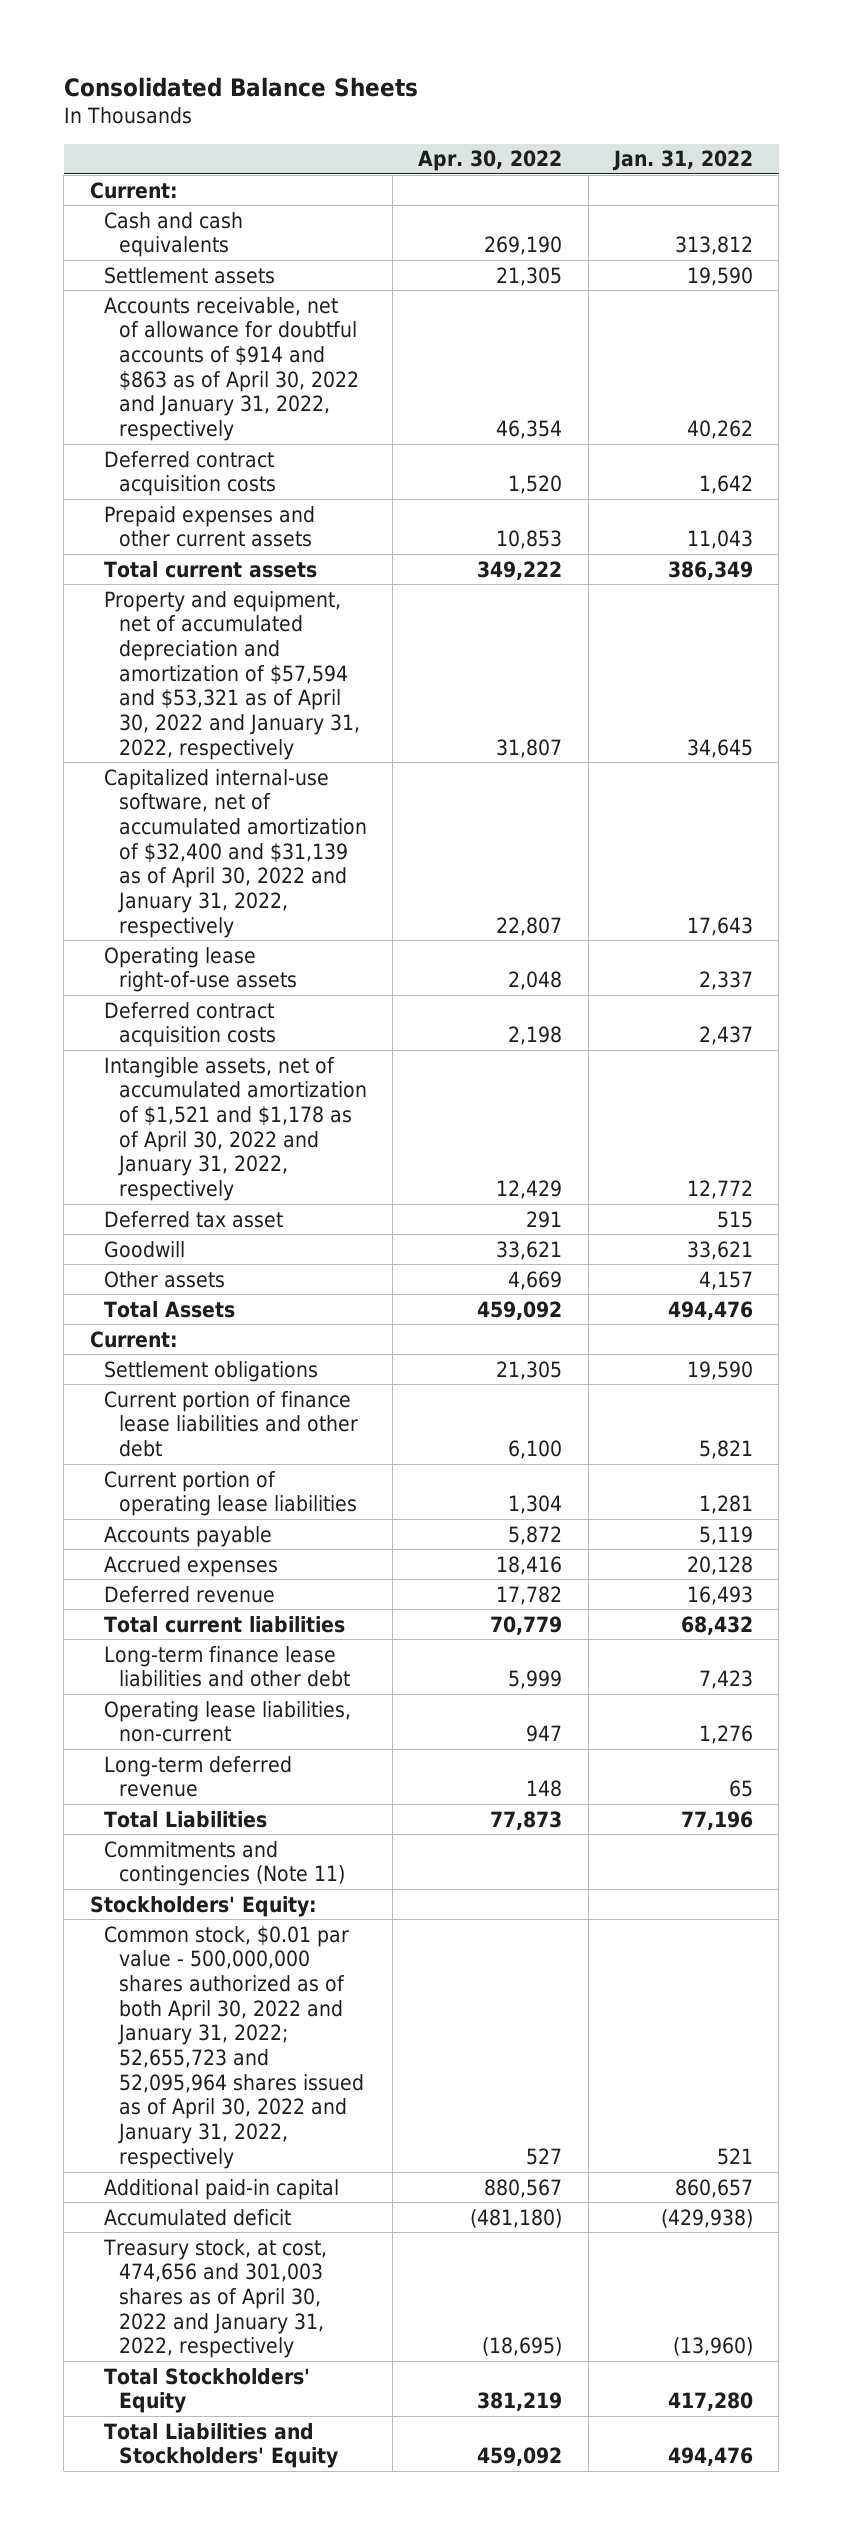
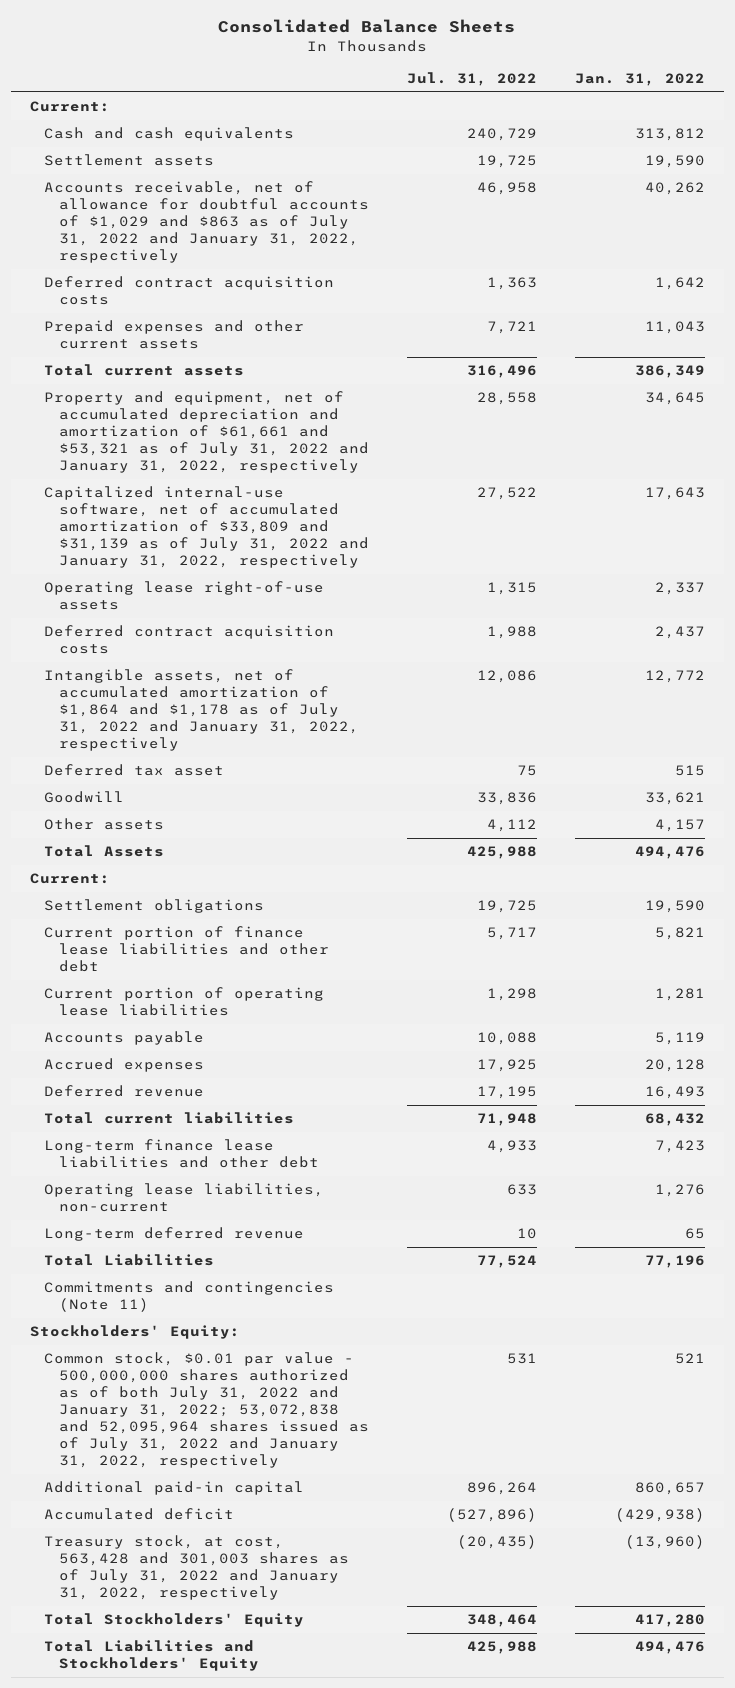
[418,150,563,172] Apr. 30, 2022 -> none
none -> [406,71,537,86] Jul. 31, 2022
[104,296,359,442] Accounts receivable, net of allowance for doubtful accounts of $914 and $863 as of April 30, 2022 and January 31, 2022, respectively -> [44,181,369,263] Accounts receivable, net of allowance for doubtful accounts of $1,029 and $863 as of July 31, 2022 and January 31, 2022, respectively
[104,590,360,760] Property and equipment, net of accumulated depreciation and amortization of $57,594 and $53,321 as of April 30, 2022 and January 31, 2022, respectively -> [44,391,369,473] Property and equipment, net of accumulated depreciation and amortization of $61,661 and $53,321 as of July 31, 2022 and January 31, 2022, respectively
[104,768,367,938] Capitalized internal-use software, net of accumulated amortization of $32,400 and $31,139 as of April 30, 2022 and January 31, 2022, respectively -> [44,486,369,568] Capitalized internal-use software, net of accumulated amortization of $33,809 and $31,139 as of July 31, 2022 and January 31, 2022, respectively
[104,1056,367,1202] Intangible assets, net of accumulated amortization of $1,521 and $1,178 as of April 30, 2022 and January 31, 2022, respectively -> [44,669,359,751] Intangible assets, net of accumulated amortization of $1,864 and $1,178 as of July 31, 2022 and January 31, 2022, respectively
[104,1925,364,2169] Common stock, $0.01 par value - 500,000,000 shares authorized as of both April 30, 2022 and January 31, 2022; 52,655,723 and 52,095,964 shares issued as of April 30, 2022 and January 31, 2022, respectively -> [44,1352,369,1468] Common stock, $0.01 par value - 500,000,000 shares authorized as of both July 31, 2022 and January 31, 2022; 53,072,838 and 52,095,964 shares issued as of July 31, 2022 and January 31, 2022, respectively
[103,2238,328,2359] Treasury stock, at cost, 474,656 and 301,003 shares as of April 30, 2022 and January 31, 2022, respectively -> [44,1535,349,1601] Treasury stock, at cost, 563,428 and 301,003 shares as of July 31, 2022 and January 31, 2022, respectively

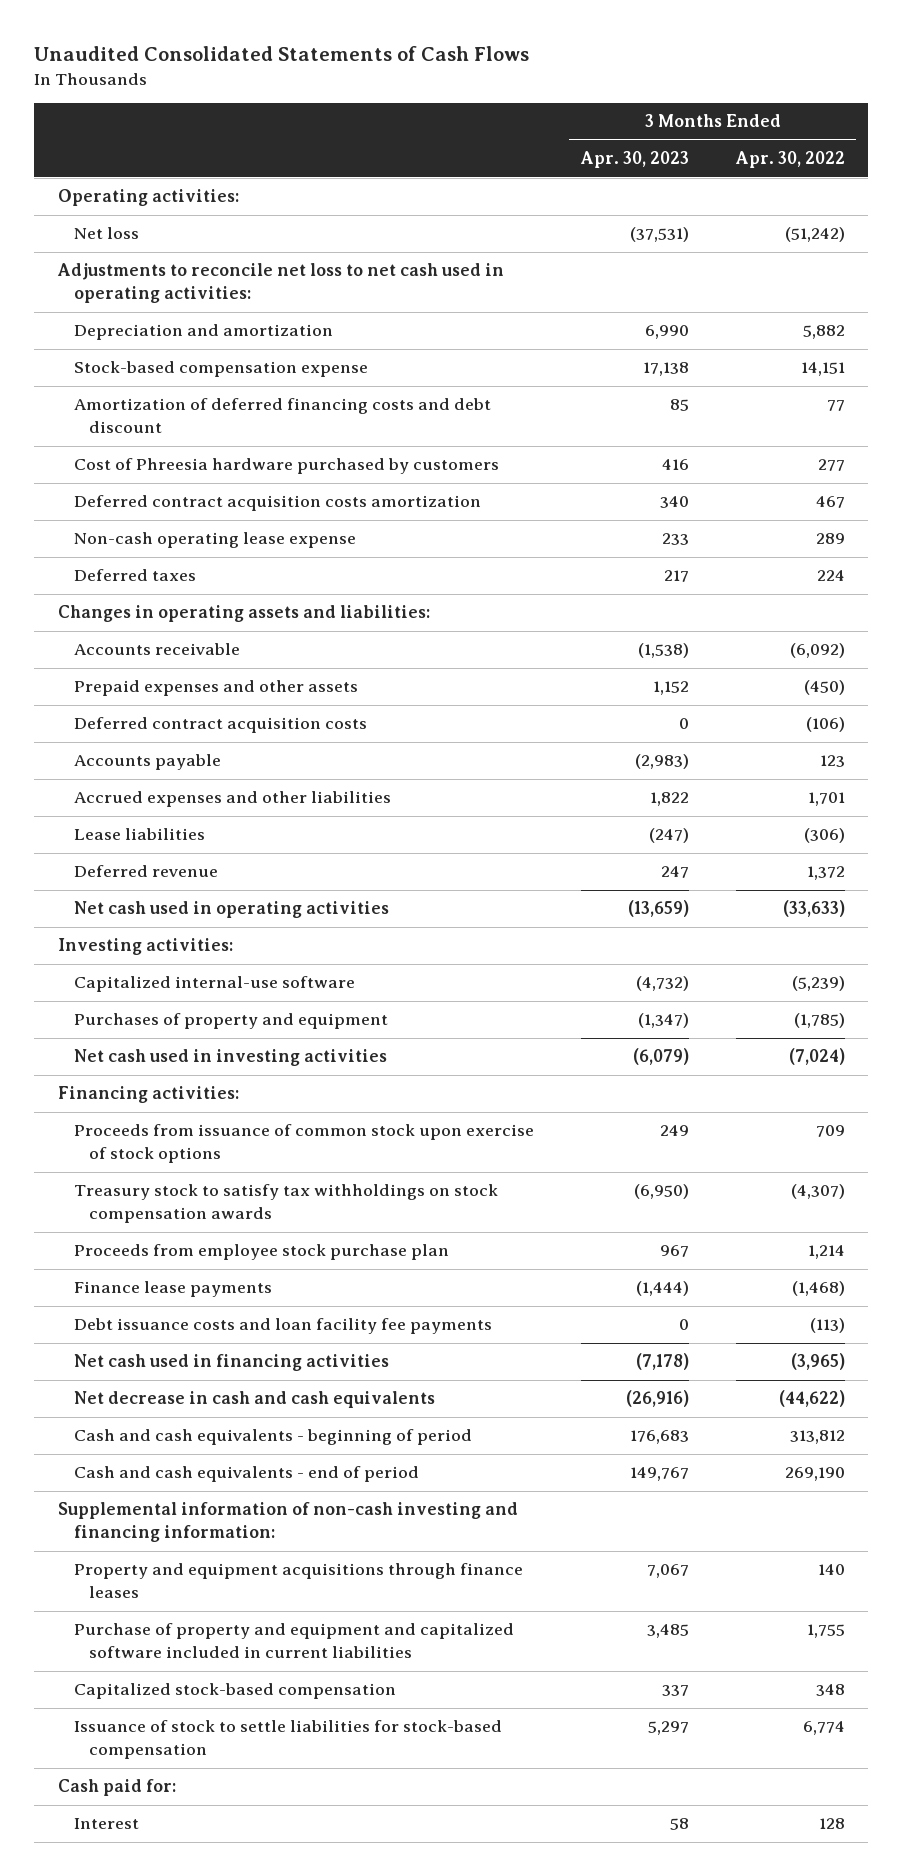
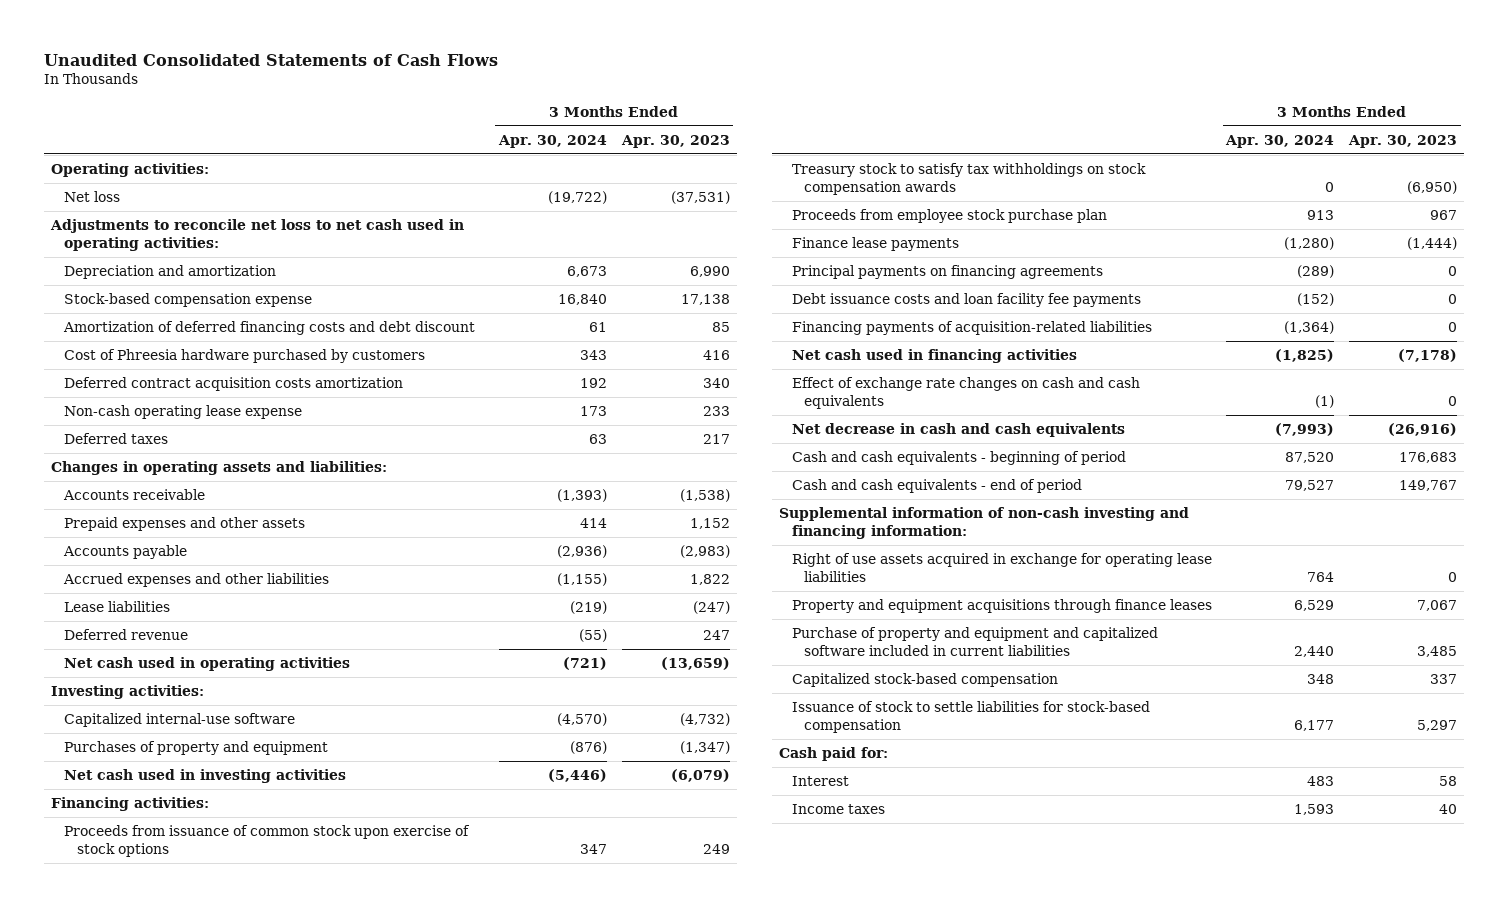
[734,151,845,169] Apr. 30, 2022 -> none
none -> [497,134,607,148] Apr. 30, 2024
[73,717,367,734] Deferred contract acquisition costs -> none
none -> [791,264,1103,279] Principal payments on financing agreements
none -> [791,320,1152,335] Financing payments of acquisition-related liabilities
none -> [791,376,1140,409] Effect of exchange rate changes on cash and cash equivalents
none -> [791,552,1212,582] Right of use assets acquired in exchange for operating lease liabilities
none -> [791,803,885,814] Income taxes

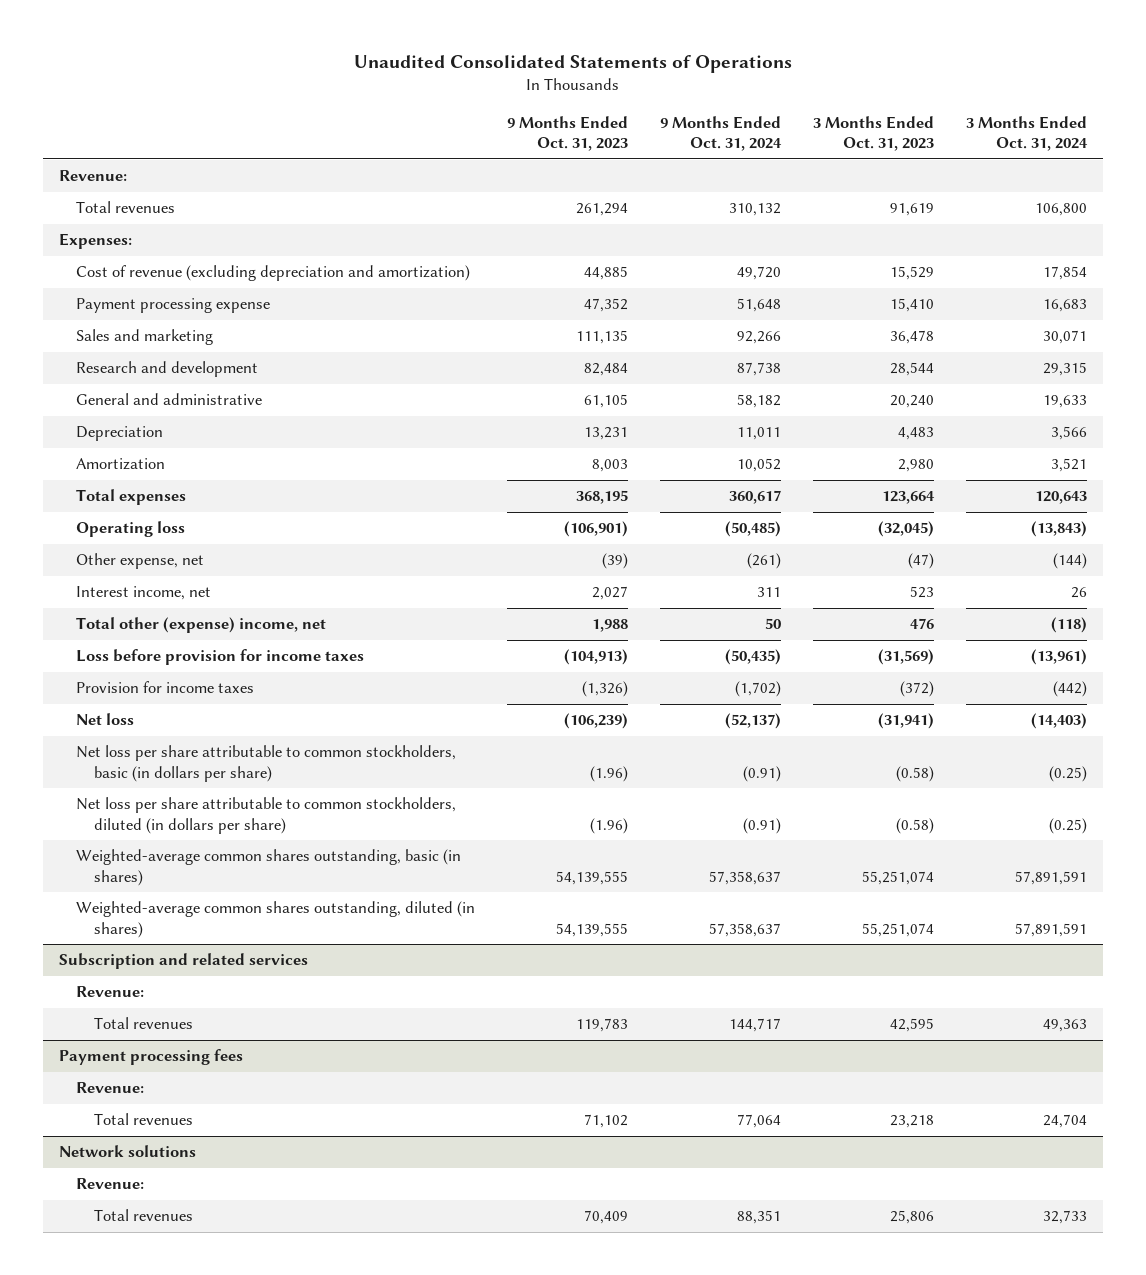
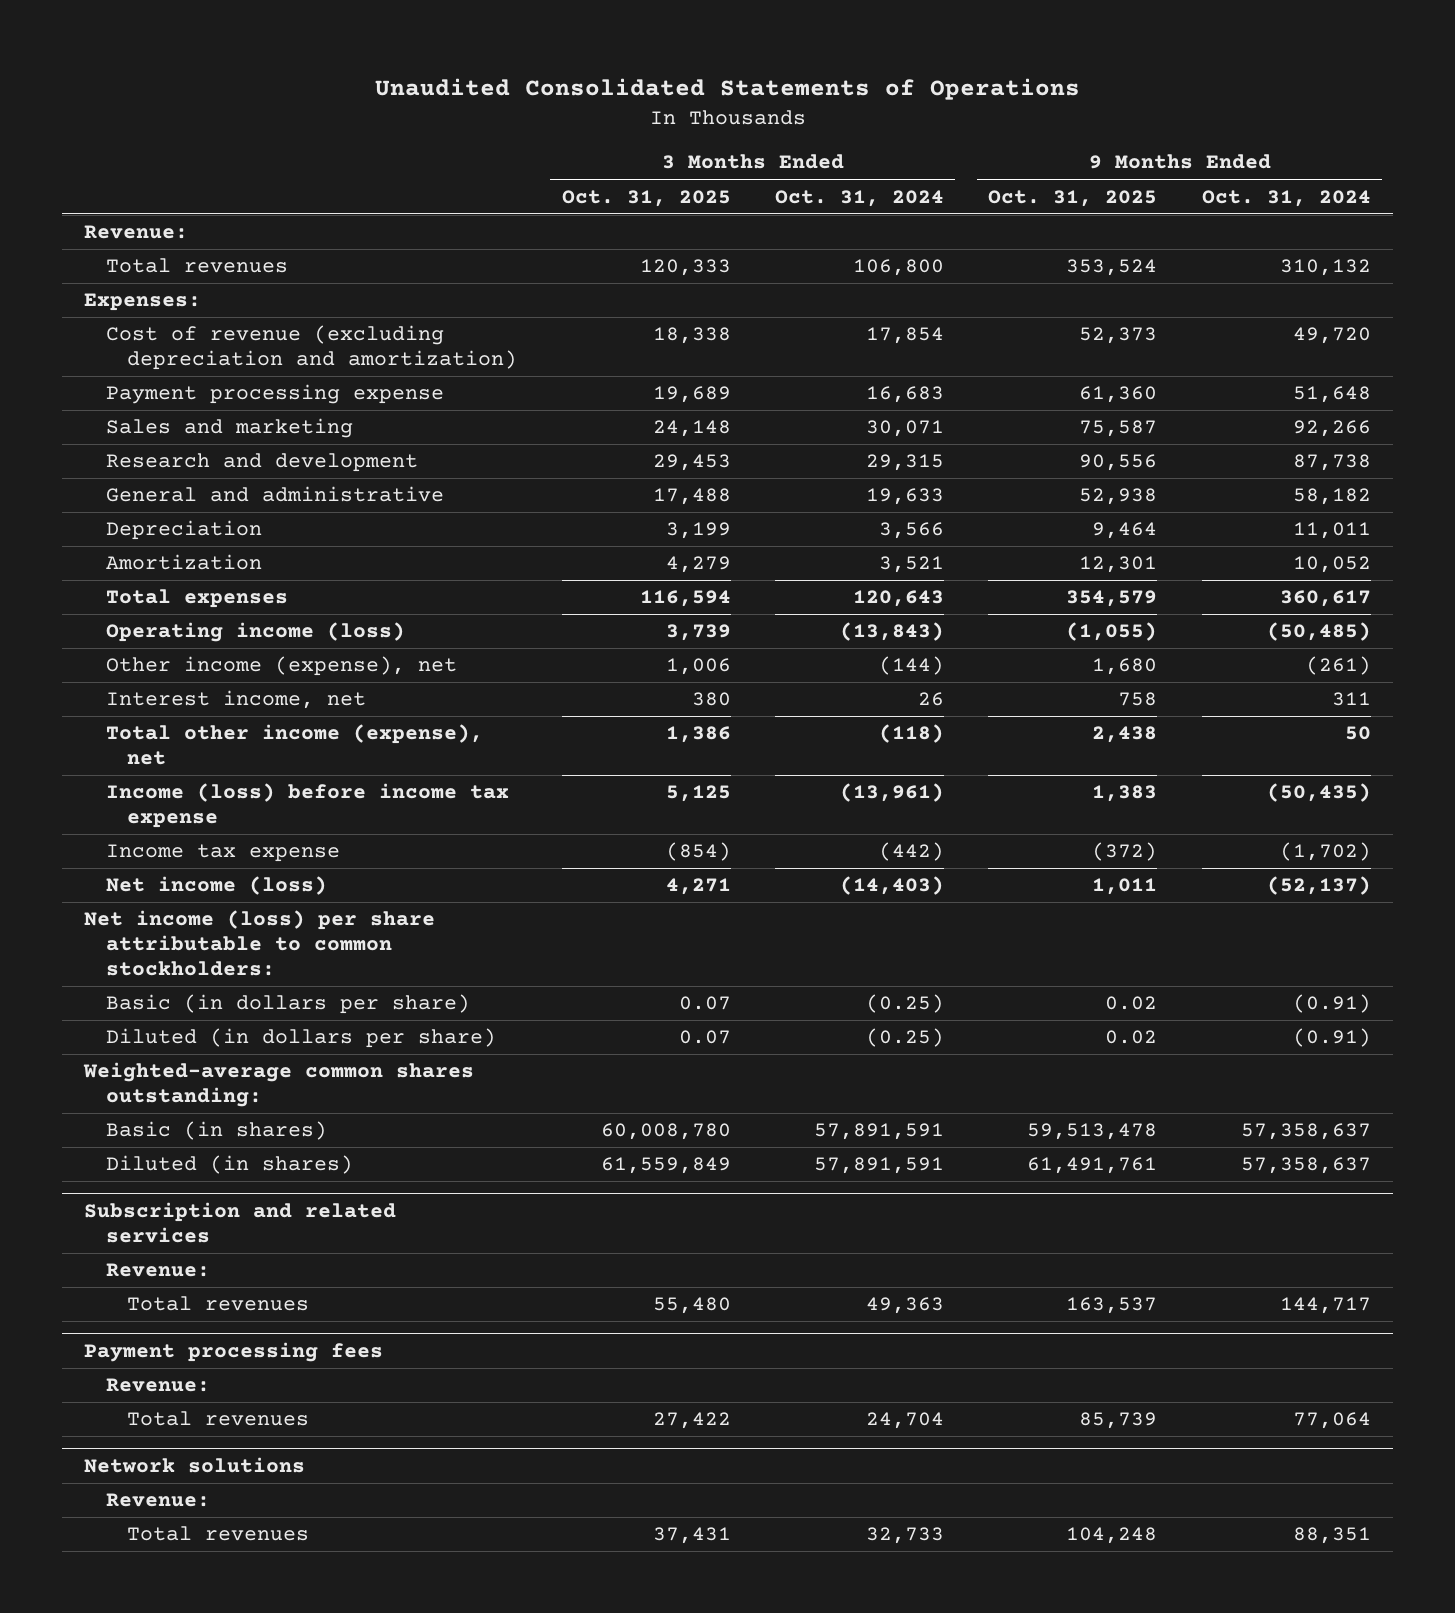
[507,115,629,152] 9 Months Ended Oct. 31, 2023 -> none
[813,115,935,152] 3 Months Ended Oct. 31, 2023 -> none
none -> [561,189,731,207] Oct. 31, 2025
none -> [988,189,1158,207] Oct. 31, 2025
[76,521,186,538] Operating loss -> [105,622,405,643] Operating income (loss)
[76,553,205,570] Other expense, net -> [105,656,457,677] Other income (expense), net
[76,617,327,634] Total other (expense) income, net -> [105,724,483,766] Total other income (expense), net
[76,649,365,666] Loss before provision for income taxes -> [105,783,509,829] Income (loss) before income tax expense
[76,681,255,694] Provision for income taxes -> [105,844,340,863] Income tax expense
[76,713,135,726] Net loss -> [105,876,327,896] Net income (loss)
none -> [84,910,436,976] Net income (loss) per share attributable to common stockholders:
[76,745,457,782] Net loss per share attributable to common stockholders, basic (in dollars per share) -> [105,994,470,1015] Basic (in dollars per share)
[76,797,457,834] Net loss per share attributable to common stockholders, diluted (in dollars per share) -> [105,1028,496,1049] Diluted (in dollars per share)
none -> [83,1062,475,1108] Weighted-average common shares outstanding:
[76,849,462,886] Weighted-average common shares outstanding, basic (in shares) -> [105,1121,327,1141] Basic (in shares)
[76,901,476,938] Weighted-average common shares outstanding, diluted (in shares) -> [105,1155,353,1175] Diluted (in shares)

